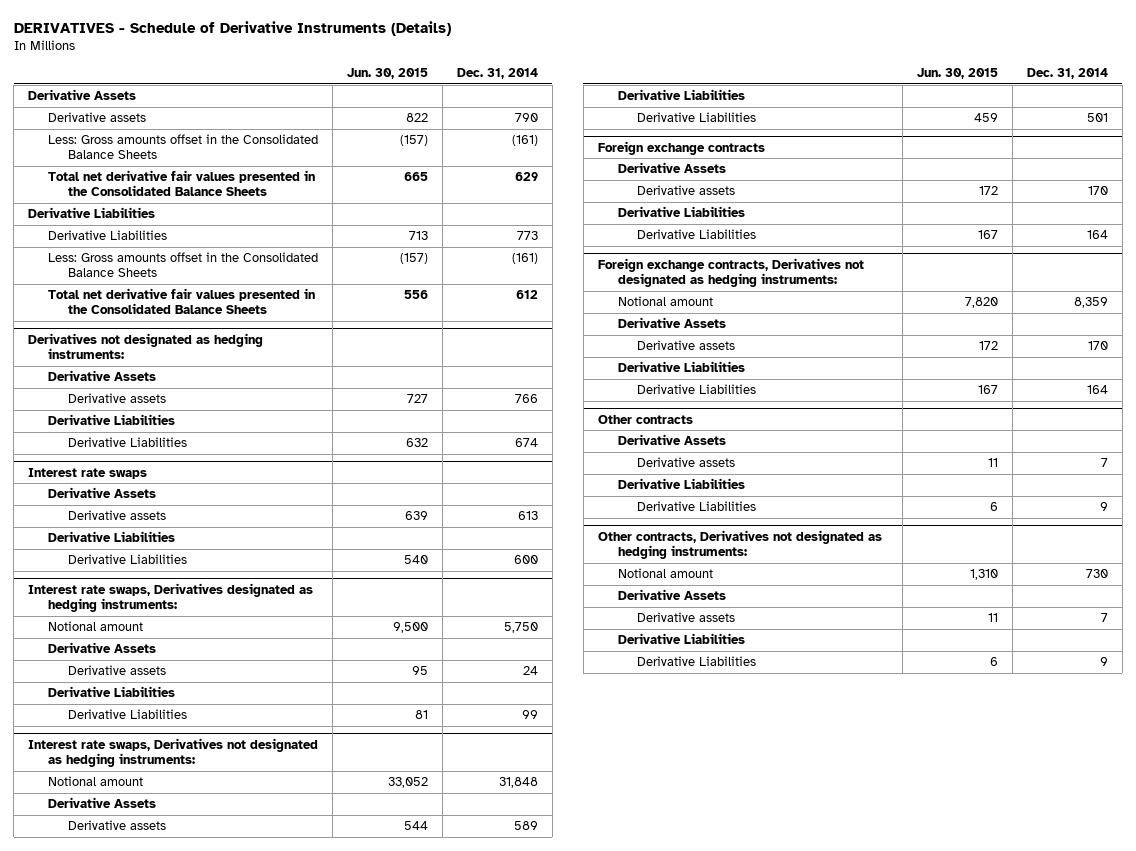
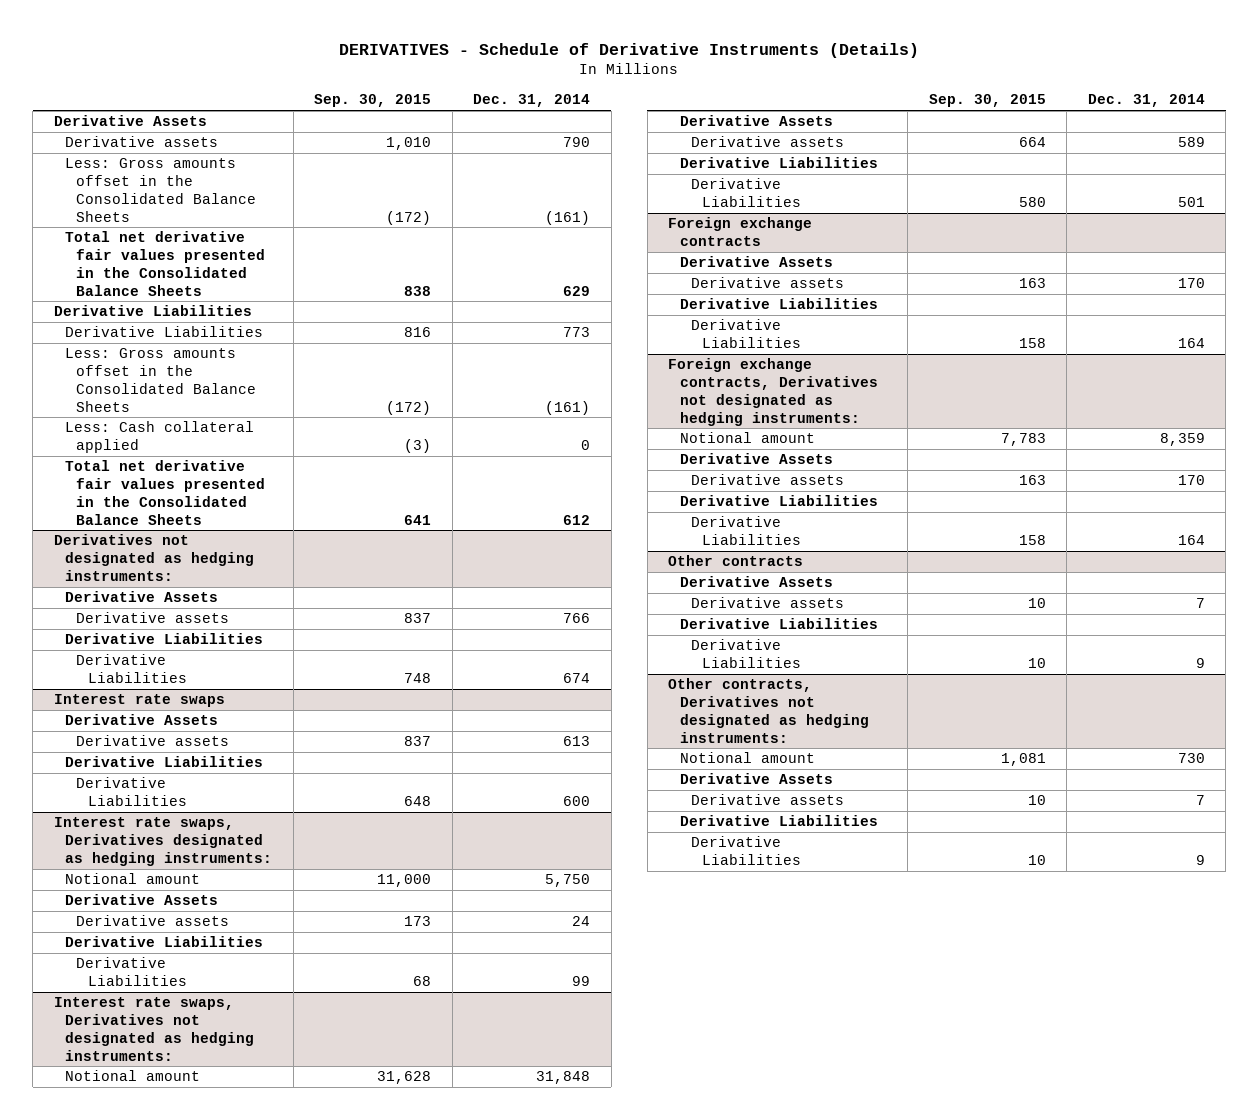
[346,68,428,80] Jun. 30, 2015 -> none
none -> [314,94,432,108] Sep. 30, 2015
none -> [65,421,255,454] Less: Cash collateral applied

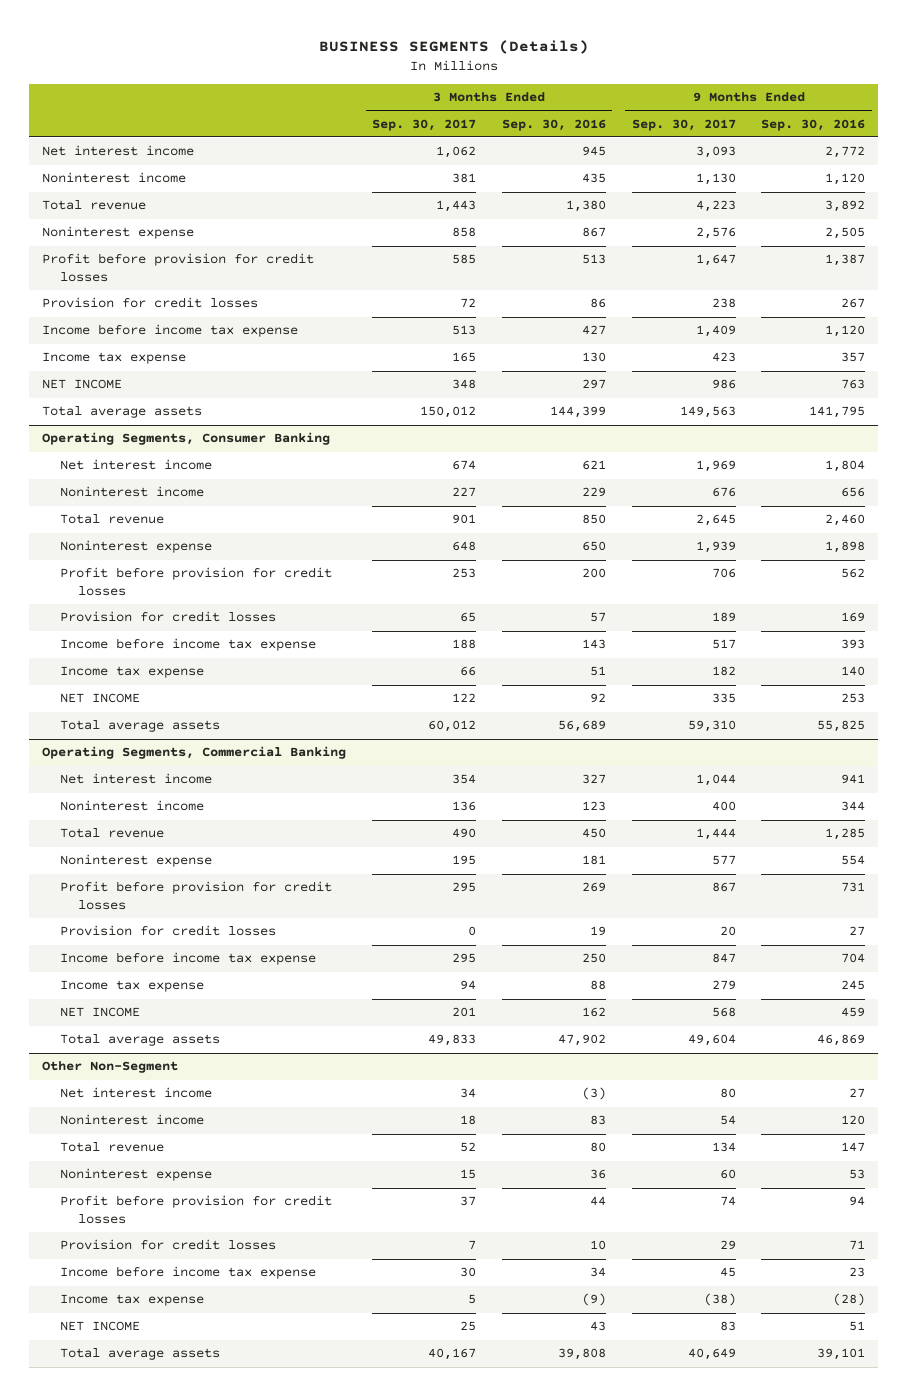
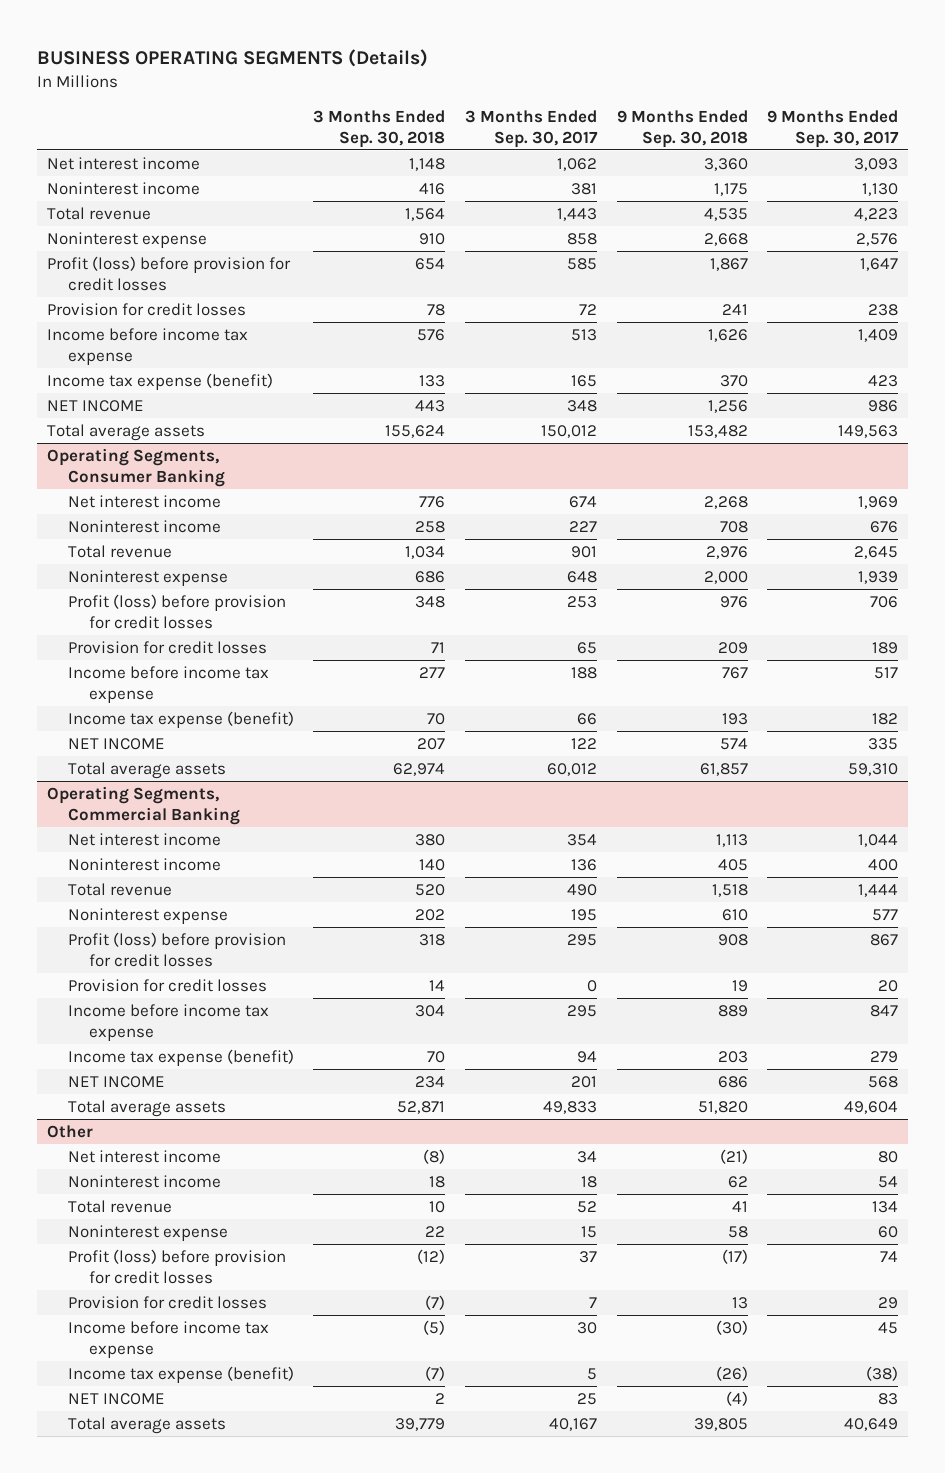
[318,40,589,55] BUSINESS SEGMENTS (Details) -> [36,48,428,67] BUSINESS OPERATING SEGMENTS (Details)
[501,118,606,131] Sep. 30, 2016 -> none
[761,118,866,131] Sep. 30, 2016 -> none
none -> [313,109,446,148] 3 Months Ended Sep. 30, 2018
none -> [616,109,748,148] 9 Months Ended Sep. 30, 2018
[42,253,315,282] Profit before provision for credit losses -> [46,256,291,291] Profit (loss) before provision for credit losses
[42,352,187,365] Income tax expense -> [46,373,273,391] Income tax expense (benefit)
[60,567,333,596] Profit before provision for credit losses -> [67,594,286,629] Profit (loss) before provision for credit losses
[60,666,205,679] Income tax expense -> [67,711,294,729] Income tax expense (benefit)
[60,881,333,910] Profit before provision for credit losses -> [67,932,286,967] Profit (loss) before provision for credit losses
[60,980,205,993] Income tax expense -> [67,1049,294,1067] Income tax expense (benefit)
[42,1061,179,1074] Other Non-Segment -> none
none -> [46,1125,93,1139] Other
[60,1195,333,1224] Profit before provision for credit losses -> [67,1249,286,1284] Profit (loss) before provision for credit losses
[60,1294,205,1307] Income tax expense -> [67,1366,294,1384] Income tax expense (benefit)

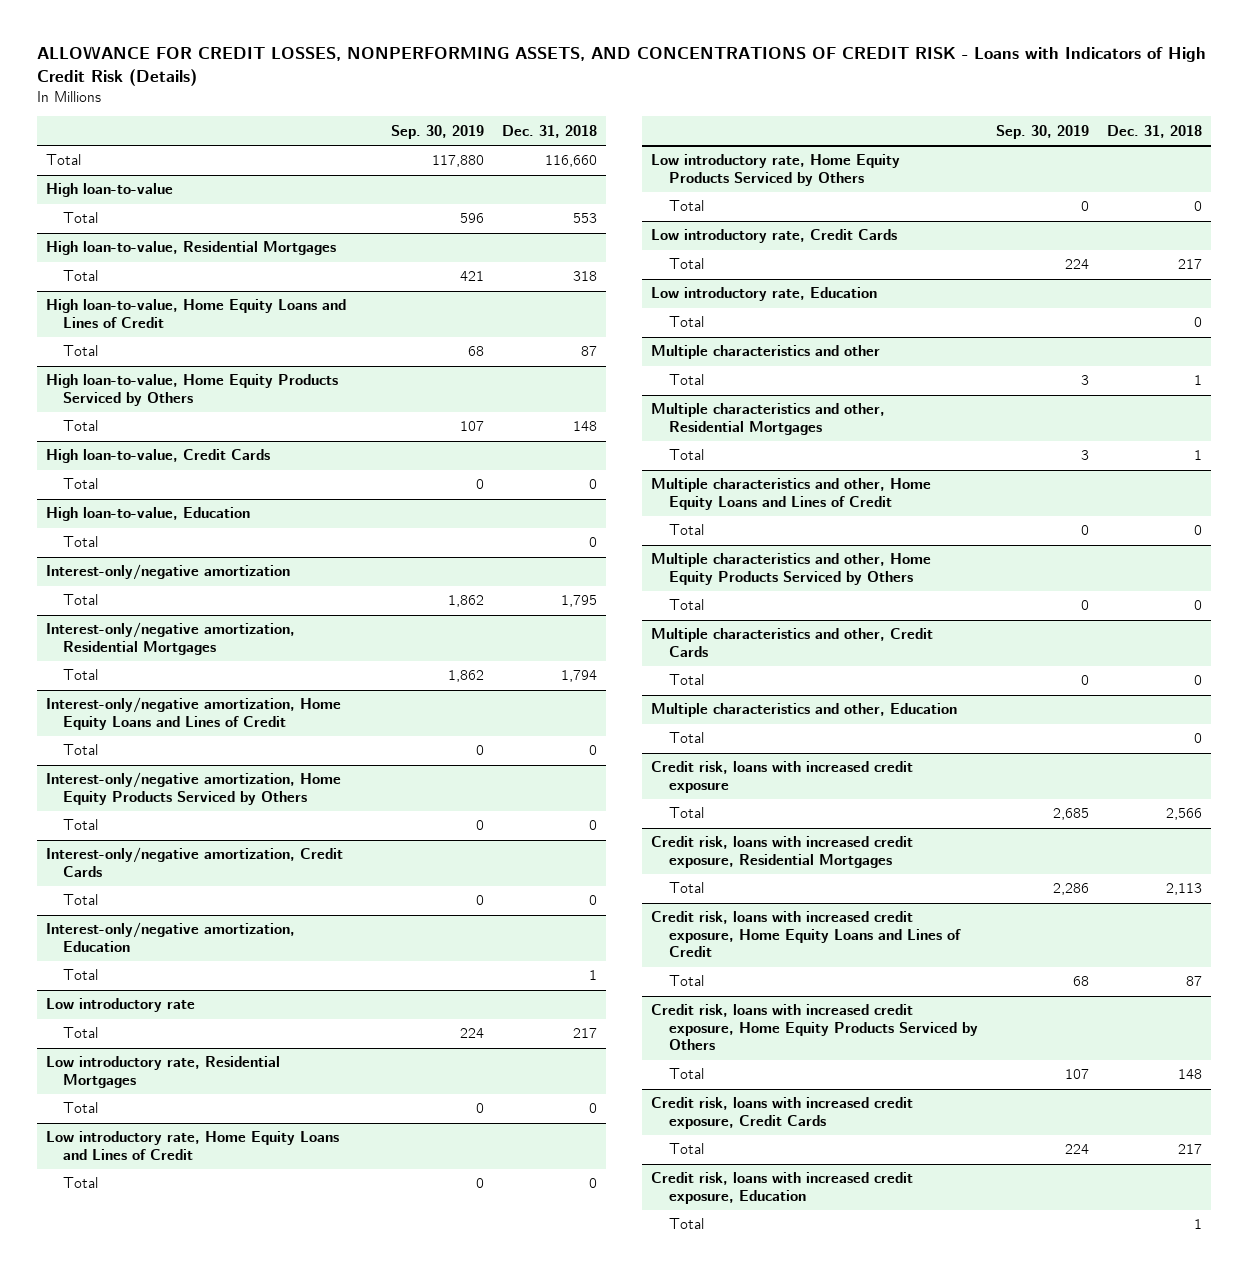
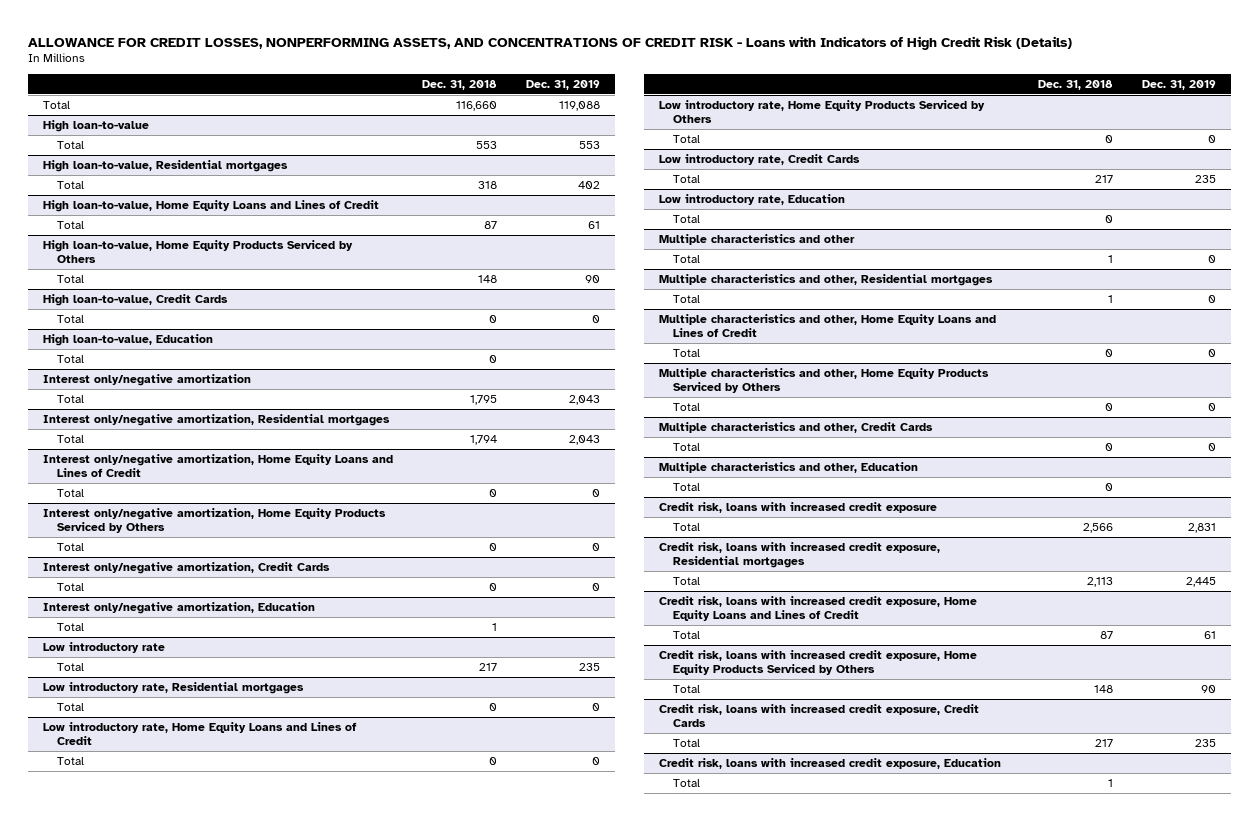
[390,124,484,139] Sep. 30, 2019 -> none
none -> [526,80,601,91] Dec. 31, 2019
[45,241,336,256] High loan-to-value, Residential Mortgages -> [42,159,288,172] High loan-to-value, Residential mortgages
[45,564,290,581] Interest-only/negative amortization -> [42,373,251,386] Interest only/negative amortization
[45,622,295,655] Interest-only/negative amortization, Residential Mortgages -> [42,413,390,426] Interest only/negative amortization, Residential mortgages
[45,697,341,730] Interest-only/negative amortization, Home Equity Loans and Lines of Credit -> [42,453,393,478] Interest only/negative amortization, Home Equity Loans and Lines of Credit
[45,772,341,805] Interest-only/negative amortization, Home Equity Products Serviced by Others -> [42,507,386,534] Interest only/negative amortization, Home Equity Products Serviced by Others
[45,847,343,877] Interest-only/negative amortization, Credit Cards -> [42,561,330,574] Interest only/negative amortization, Credit Cards
[45,922,295,952] Interest-only/negative amortization, Education -> [42,601,315,614] Interest only/negative amortization, Education
[45,1056,280,1088] Low introductory rate, Residential Mortgages -> [42,681,304,694] Low introductory rate, Residential mortgages
[651,403,886,435] Multiple characteristics and other, Residential Mortgages -> [659,273,994,286] Multiple characteristics and other, Residential mortgages
[651,836,914,868] Credit risk, loans with increased credit exposure, Residential Mortgages -> [659,541,941,569] Credit risk, loans with increased credit exposure, Residential mortgages

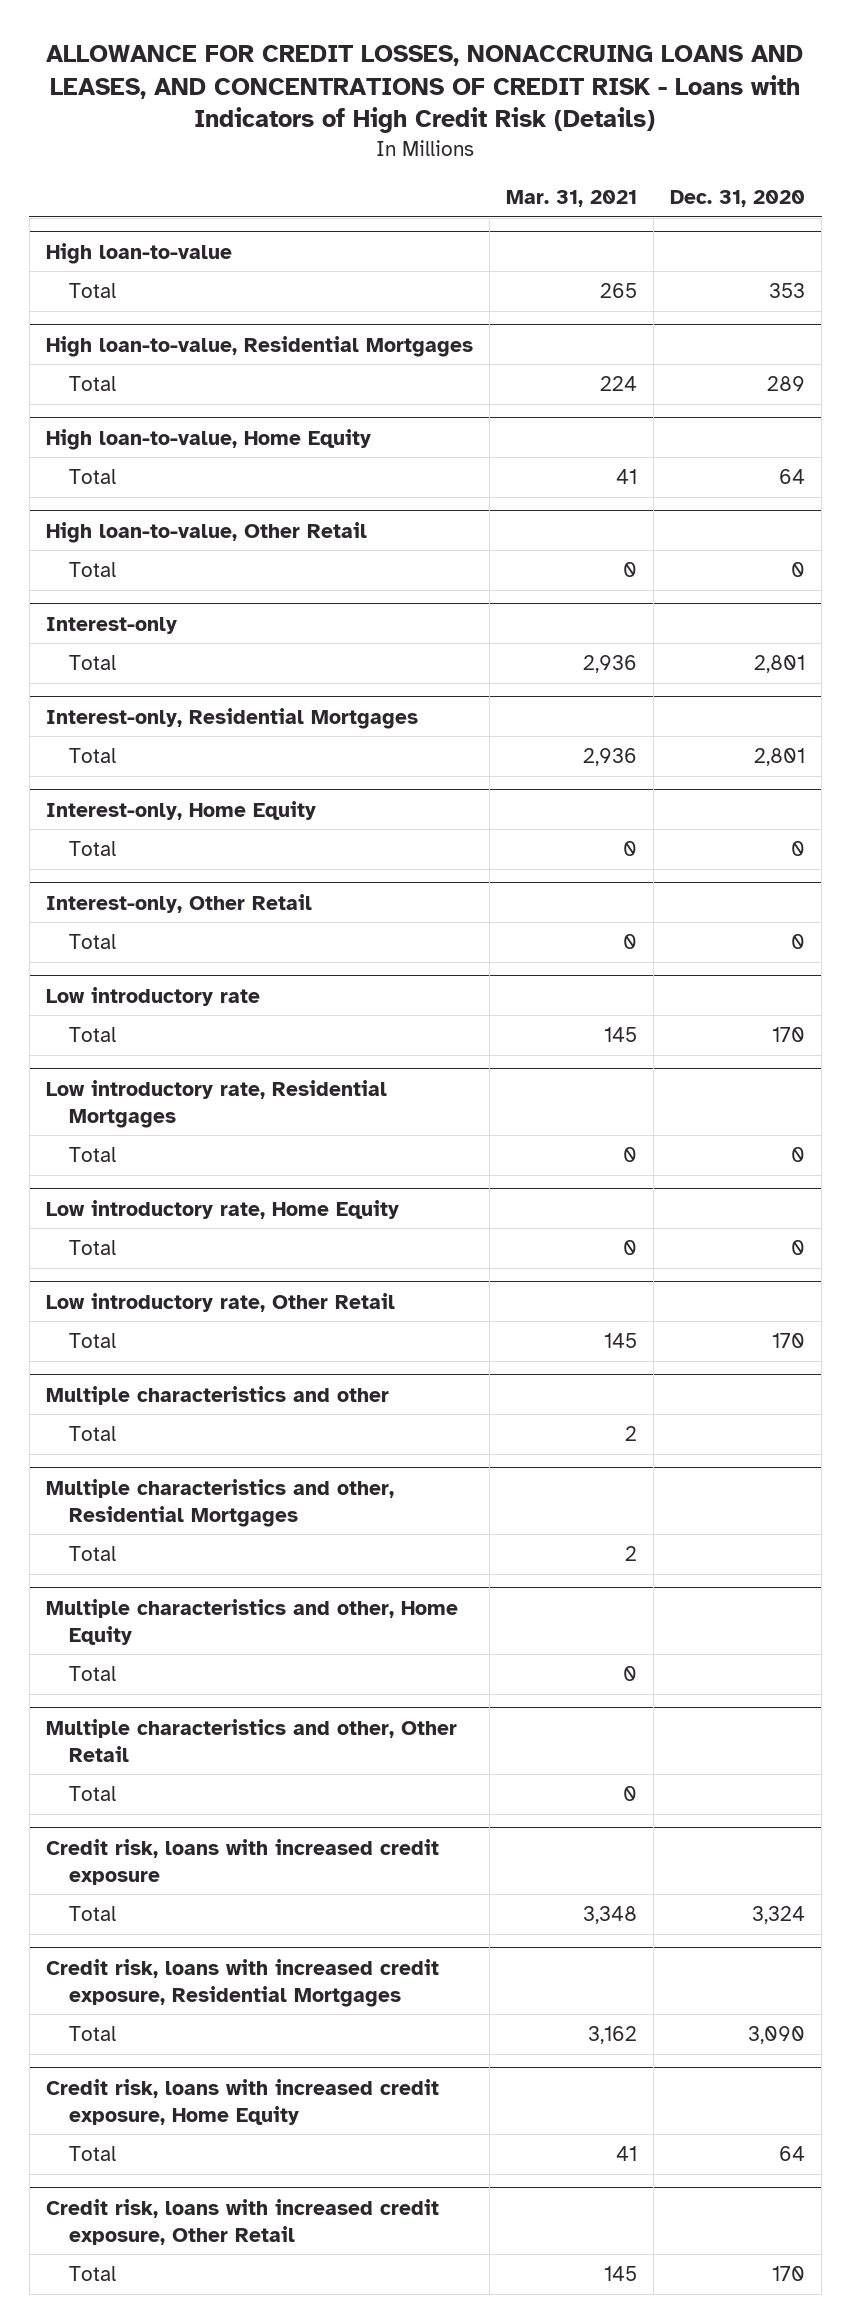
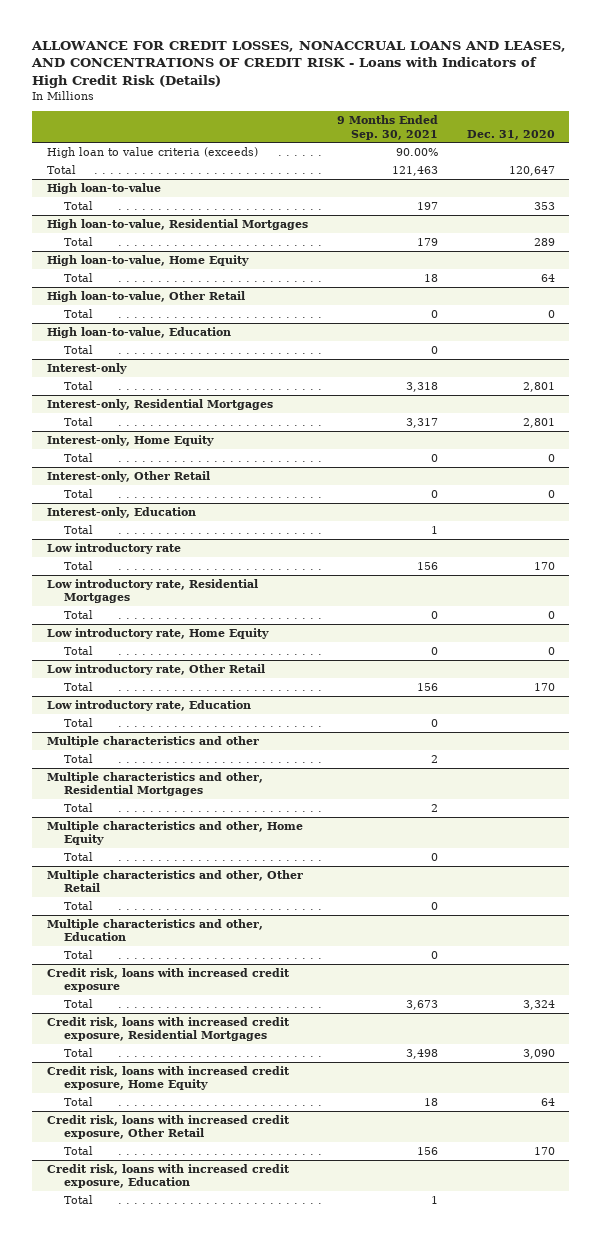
[46,44,804,134] ALLOWANCE FOR CREDIT LOSSES, NONACCRUING LOANS AND LEASES, AND CONCENTRATIONS OF CREDIT RISK - Loans with Indicators of High Credit Risk (Details) -> [31,40,567,88] ALLOWANCE FOR CREDIT LOSSES, NONACCRUAL LOANS AND LEASES, AND CONCENTRATIONS OF CREDIT RISK - Loans with Indicators of High Credit Risk (Details)
[505,189,637,207] Mar. 31, 2021 -> none
none -> [336,115,438,140] 9 Months Ended Sep. 30, 2021
none -> [46,147,258,159] High loan to value criteria (exceeds)
none -> [46,165,76,175] Total
none -> [46,327,231,339] High loan-to-value, Education
none -> [64,345,94,355] Total
none -> [46,507,196,519] Interest-only, Education
none -> [64,525,94,535] Total
none -> [46,700,251,712] Low introductory rate, Education
none -> [64,718,94,728] Total
none -> [46,919,263,942] Multiple characteristics and other, Education
none -> [64,950,94,960] Total
none -> [46,1164,290,1189] Credit risk, loans with increased credit exposure, Education
none -> [64,1195,94,1205] Total

